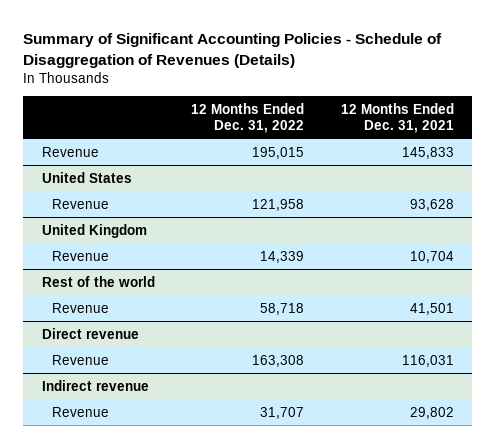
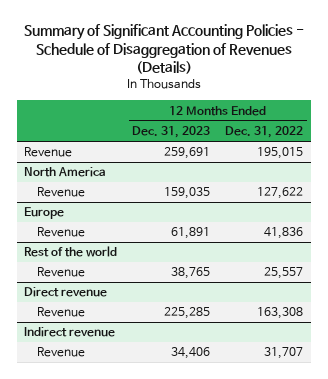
[341,103,455,133] 12 Months Ended Dec. 31, 2021 -> none
none -> [132,126,211,139] Dec. 31, 2023
[41,171,132,183] United States -> none
[41,223,147,238] United Kingdom -> none
none -> [24,167,107,178] North America
[252,198,305,211] 121,958 -> [257,187,304,200] 127,622
none -> [24,207,65,220] Europe
[260,250,305,263] 14,339 -> [264,227,304,240] 41,836
[260,302,305,315] 58,718 -> [264,267,304,280] 25,557

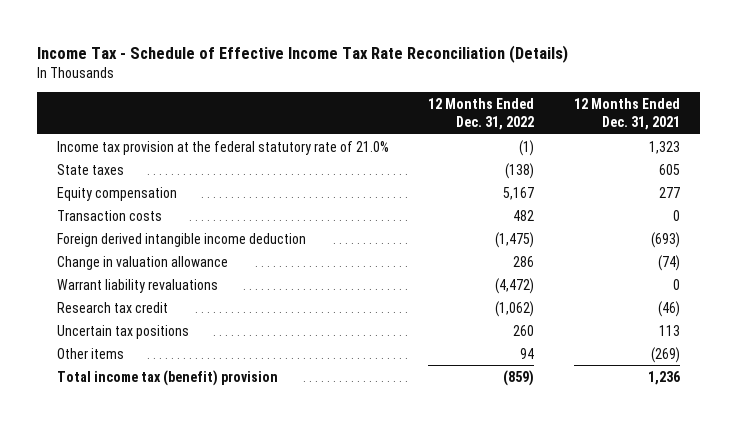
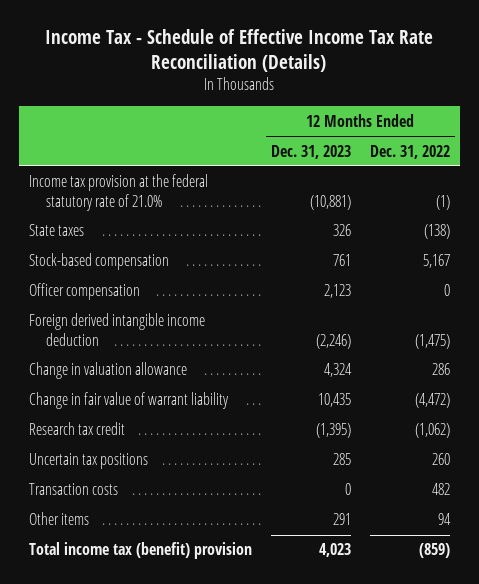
[573,97,680,130] 12 Months Ended Dec. 31, 2021 -> none
none -> [270,144,351,159] Dec. 31, 2023
[56,186,177,201] Equity compensation -> [28,253,169,271] Stock-based compensation
none -> [28,283,140,301] Officer compensation
[56,278,218,293] Warrant liability revaluations -> [28,392,229,410] Change in fair value of warrant liability
[56,209,162,221] Transaction costs -> [28,483,118,496] Transaction costs

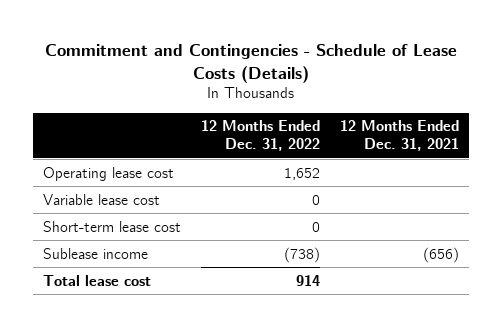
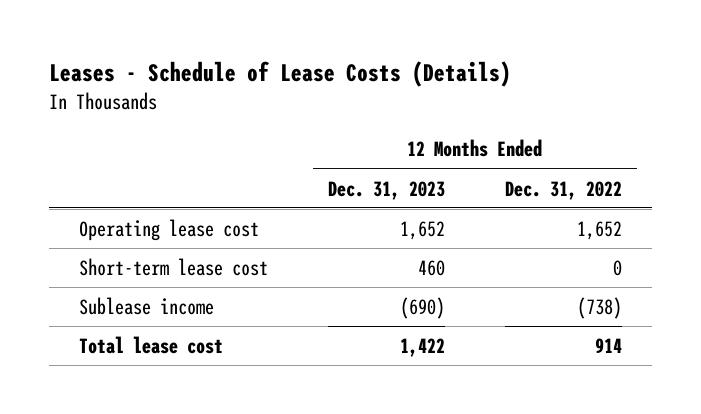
[45,43,458,83] Commitment and Contingencies - Schedule of Lease Costs (Details) -> [48,60,511,87] Leases - Schedule of Lease Costs (Details)
[339,120,459,152] 12 Months Ended Dec. 31, 2021 -> none
none -> [327,180,445,200] Dec. 31, 2023
[43,193,161,205] Variable lease cost -> none

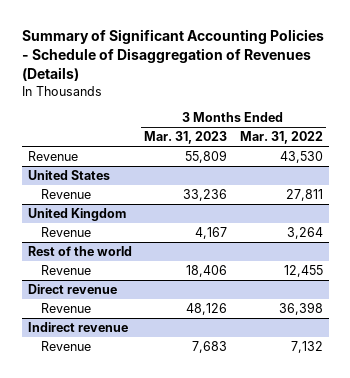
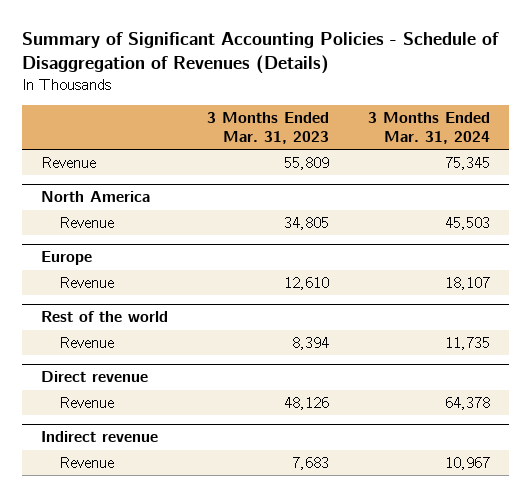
[239,131,323,145] Mar. 31, 2022 -> none
none -> [367,112,490,144] 3 Months Ended Mar. 31, 2024
[27,169,110,180] United States -> none
[27,207,126,221] United Kingdom -> none
none -> [41,191,151,203] North America
[183,188,228,201] 33,236 -> [283,216,329,230] 34,805
none -> [41,251,93,266] Europe
[195,226,228,239] 4,167 -> [283,276,329,290] 12,610
[186,264,228,277] 18,406 -> [291,336,329,350] 8,394

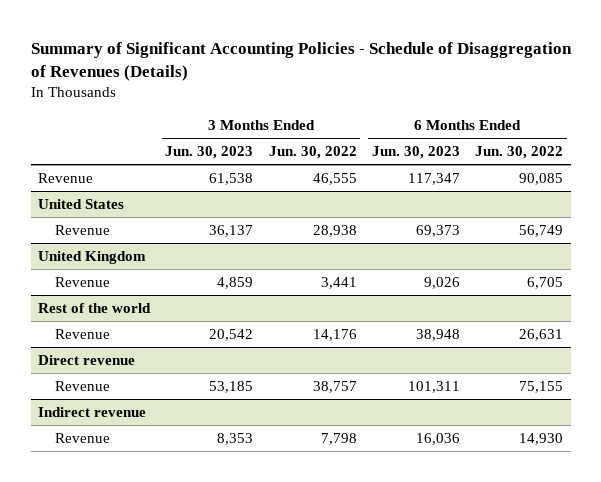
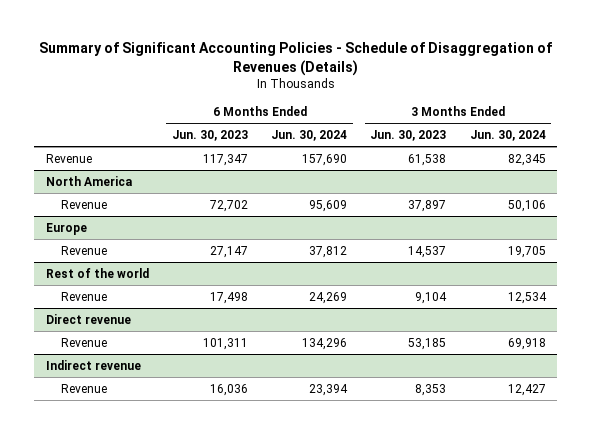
[268,146,357,160] Jun. 30, 2022 -> none
[475,146,564,160] Jun. 30, 2022 -> none
none -> [271,130,348,142] Jun. 30, 2024
none -> [469,130,546,142] Jun. 30, 2024
[38,198,125,209] United States -> none
[38,250,147,264] United Kingdom -> none
none -> [45,175,132,186] North America
[209,224,254,237] 36,137 -> [408,199,447,212] 37,897
[415,224,460,237] 69,373 -> [209,199,248,212] 72,702
none -> [45,222,87,235] Europe
[217,276,254,289] 4,859 -> [408,245,447,258] 14,537
[423,276,460,289] 9,026 -> [209,245,248,258] 27,147
[209,328,254,341] 20,542 -> [415,291,448,304] 9,104
[415,328,460,341] 38,948 -> [209,291,248,304] 17,498

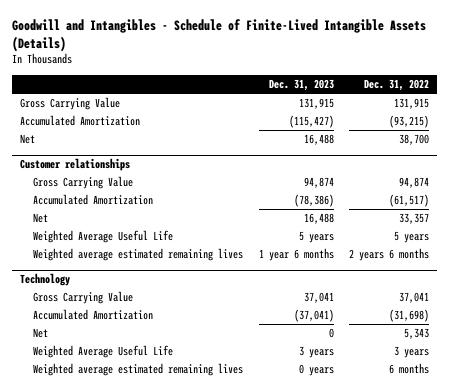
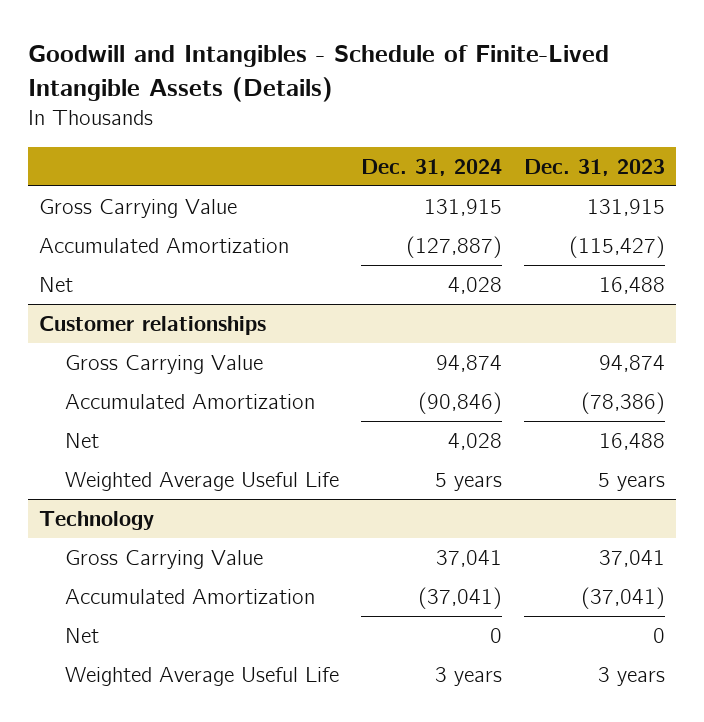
[364,79,430,92] Dec. 31, 2022 -> none
none -> [361,158,503,176] Dec. 31, 2024
[32,248,243,262] Weighted average estimated remaining lives -> none
[32,363,243,377] Weighted average estimated remaining lives -> none

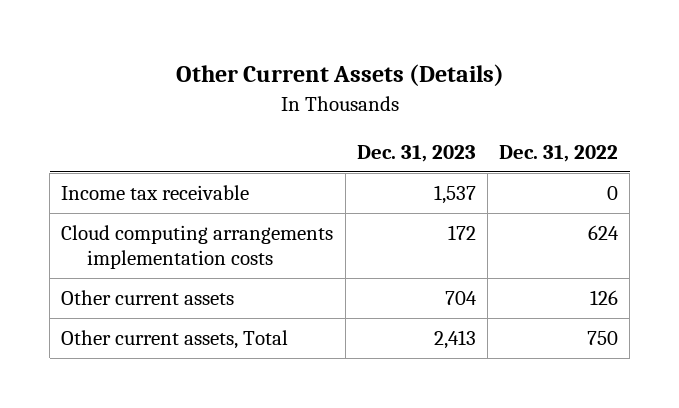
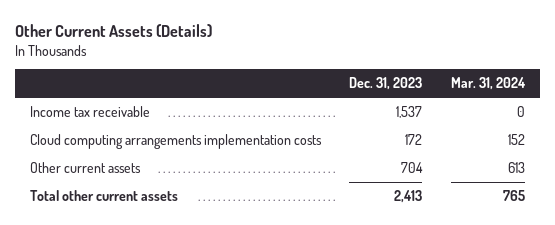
[499,144,619,162] Dec. 31, 2022 -> none
none -> [451,77,527,91] Mar. 31, 2024
[61,330,289,350] Other current assets, Total -> [29,189,178,201] Total other current assets

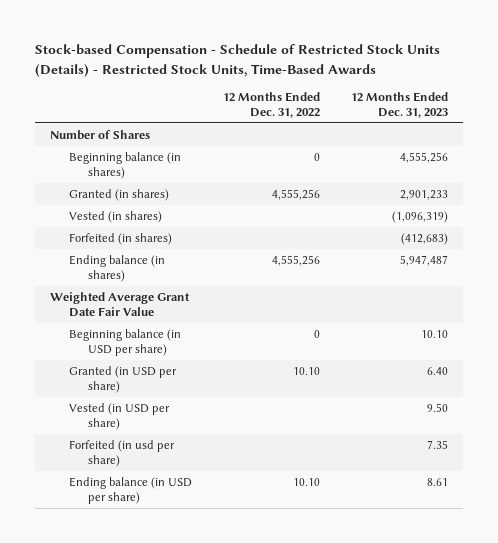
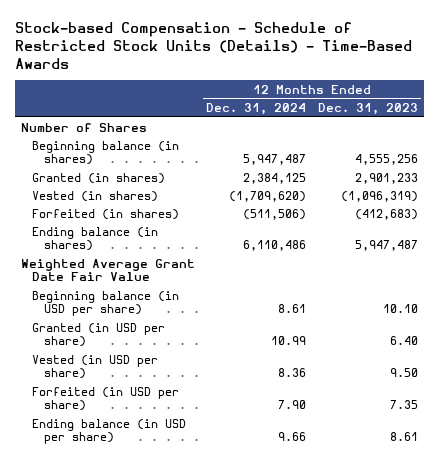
[35,44,441,77] Stock-based Compensation - Schedule of Restricted Stock Units (Details) - Restricted Stock Units, Time-Based Awards -> [14,21,412,69] Stock-based Compensation - Schedule of Restricted Stock Units (Details) - Time-Based Awards
[223,91,321,118] 12 Months Ended Dec. 31, 2022 -> none
none -> [206,103,307,116] Dec. 31, 2024
[69,439,176,468] Forfeited (in usd per share) -> [32,386,180,412] Forfeited (in USD per share)

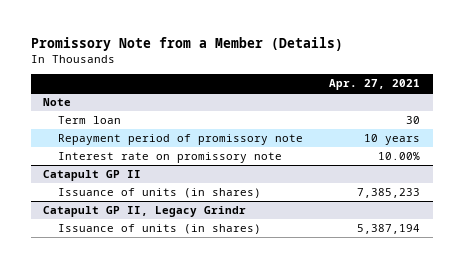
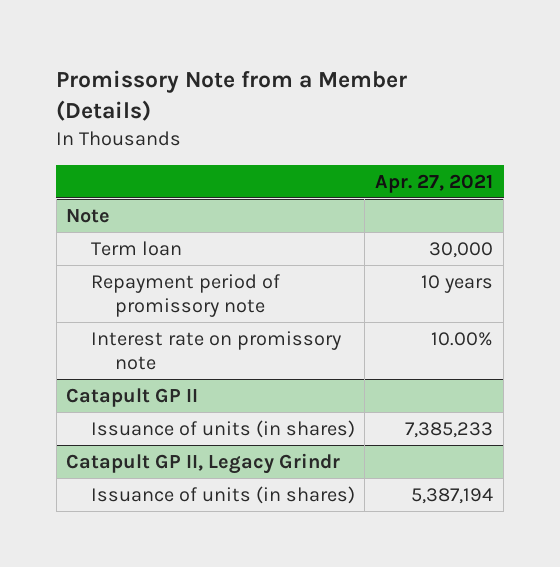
[406,116,421,125] 30 -> [429,241,494,258] 30,000

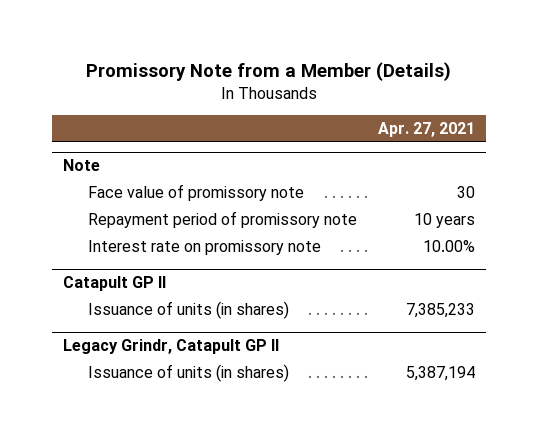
[90,240,182,256] Term loan -> none
none -> [88,184,305,202] Face value of promissory note
[66,452,341,474] Catapult GP II, Legacy Grindr -> [63,339,280,355] Legacy Grindr, Catapult GP II

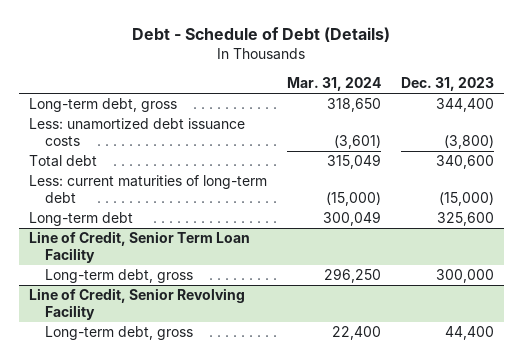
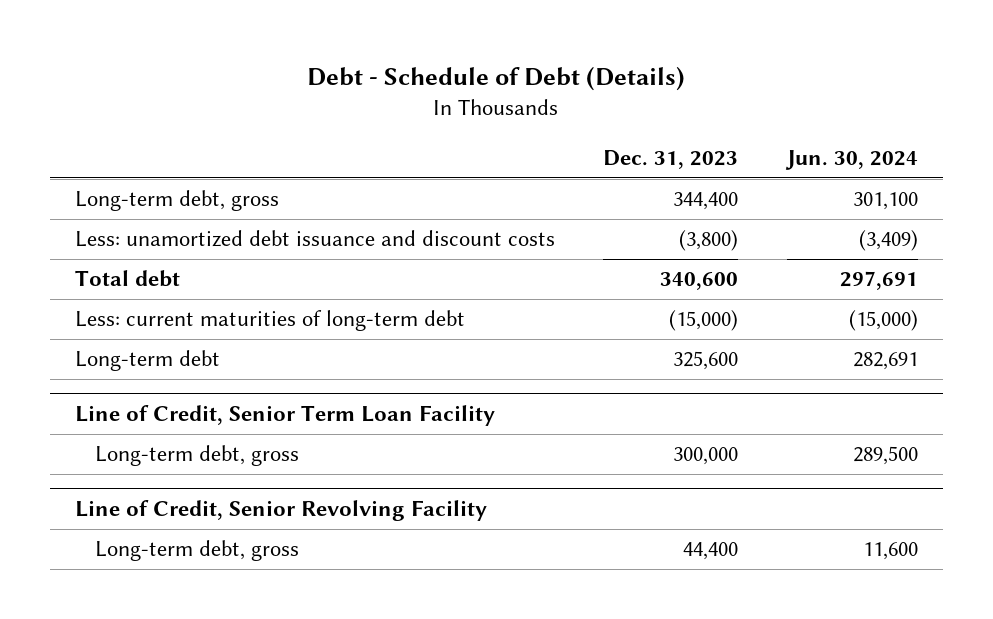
[286,76,381,91] Mar. 31, 2024 -> none
none -> [785,149,919,170] Jun. 30, 2024
[28,118,245,147] Less: unamortized debt issuance costs -> [74,230,555,248] Less: unamortized debt issuance and discount costs

